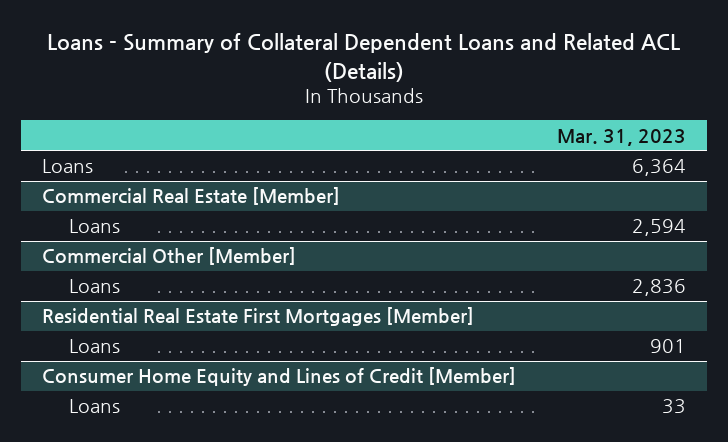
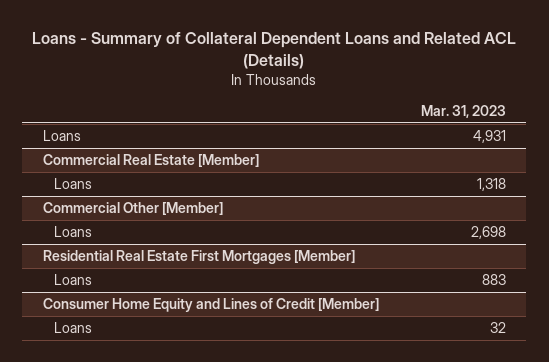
[632,159,687,177] 6,364 -> [472,129,506,143] 4,931
[632,219,687,237] 2,594 -> [476,177,506,191] 1,318
[632,279,687,297] 2,836 -> [470,225,506,239] 2,698
[650,339,687,354] 901 -> [481,273,506,285] 883
[662,399,687,415] 33 -> [489,321,506,333] 32

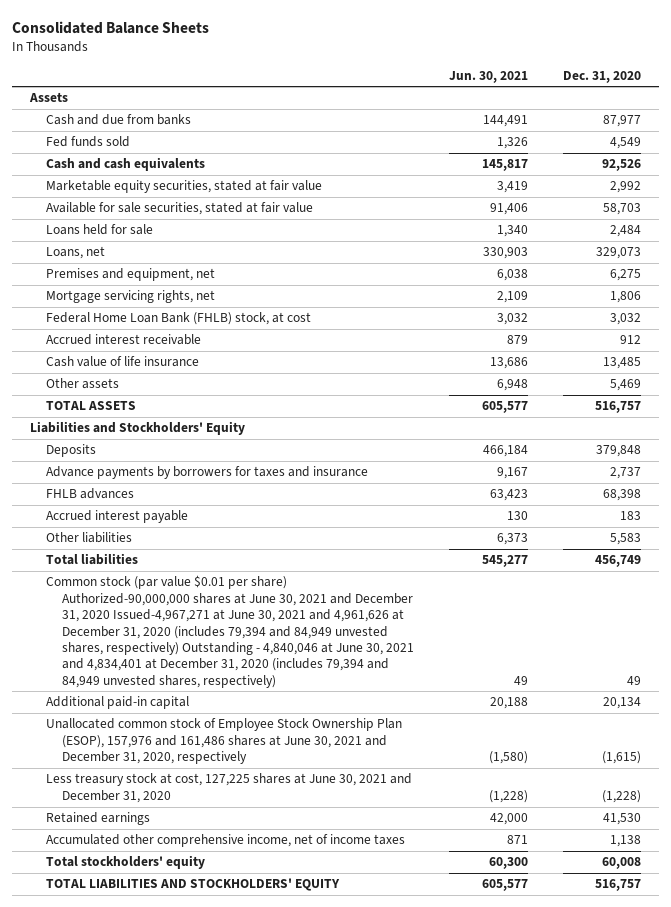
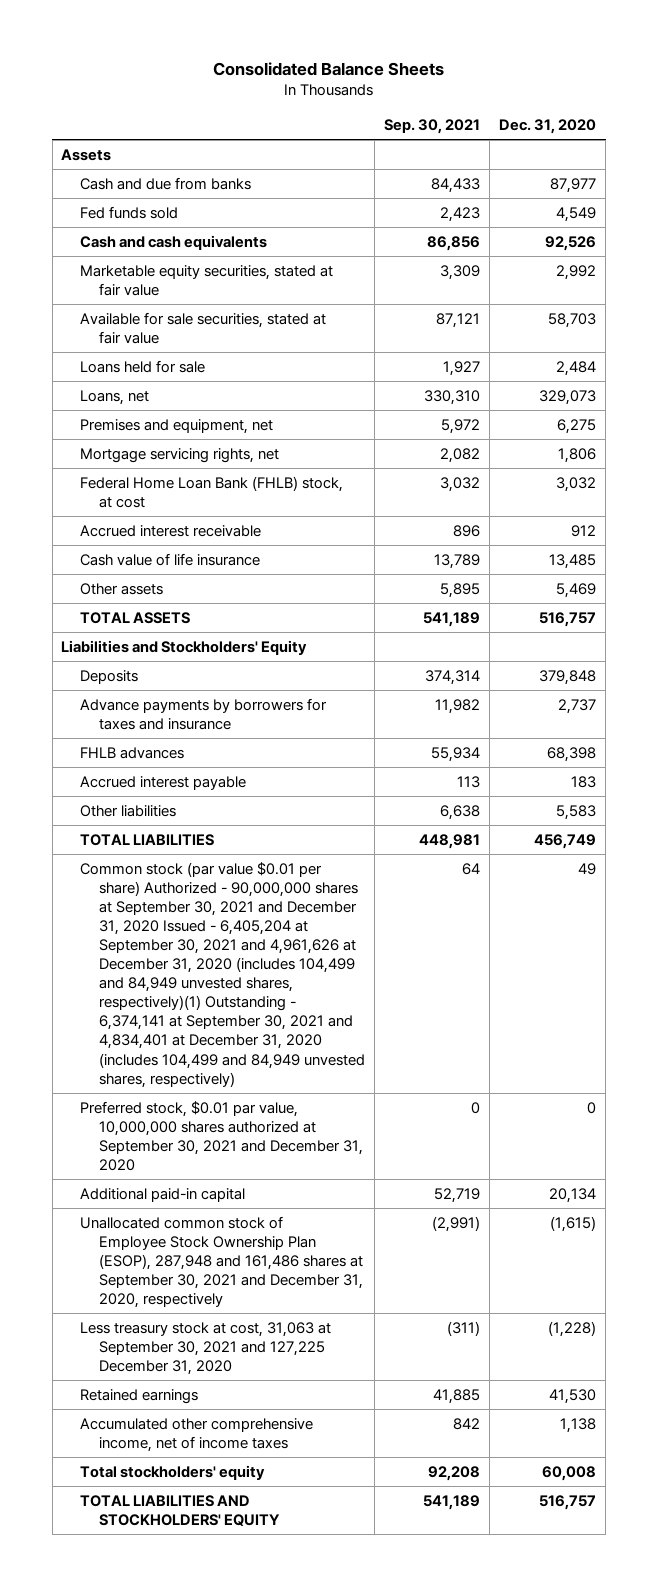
[449,70,529,83] Jun. 30, 2021 -> none
none -> [384,118,481,134] Sep. 30, 2021
[46,553,139,566] Total liabilities -> [80,833,215,846] TOTAL LIABILITIES
[46,575,415,688] Common stock (par value $0.01 per share) Authorized-90,000,000 shares at June 30, 2021 and December 31, 2020 Issued-4,967,271 at June 30, 2021 and 4,961,626 at December 31, 2020 (includes 79,394 and 84,949 unvested shares, respectively) Outstanding - 4,840,046 at June 30, 2021 and 4,834,401 at December 31, 2020 (includes 79,394 and 84,949 unvested shares, respectively) -> [80,861,366,1088] Common stock (par value $0.01 per share) Authorized - 90,000,000 shares at September 30, 2021 and December 31, 2020 Issued - 6,405,204 at September 30, 2021 and 4,961,626 at December 31, 2020 (includes 104,499 and 84,949 unvested shares, respectively)(1) Outstanding - 6,374,141 at September 30, 2021 and 4,834,401 at December 31, 2020 (includes 104,499 and 84,949 unvested shares, respectively)
none -> [80,1100,364,1172] Preferred stock, $0.01 par value, 10,000,000 shares authorized at September 30, 2021 and December 31, 2020
[46,718,403,765] Unallocated common stock of Employee Stock Ownership Plan (ESOP), 157,976 and 161,486 shares at June 30, 2021 and December 31, 2020, respectively -> [80,1215,364,1309] Unallocated common stock of Employee Stock Ownership Plan (ESOP), 287,948 and 161,486 shares at September 30, 2021 and December 31, 2020, respectively
[46,773,413,803] Less treasury stock at cost, 127,225 shares at June 30, 2021 and December 31, 2020 -> [80,1321,332,1375] Less treasury stock at cost, 31,063 at September 30, 2021 and 127,225 December 31, 2020

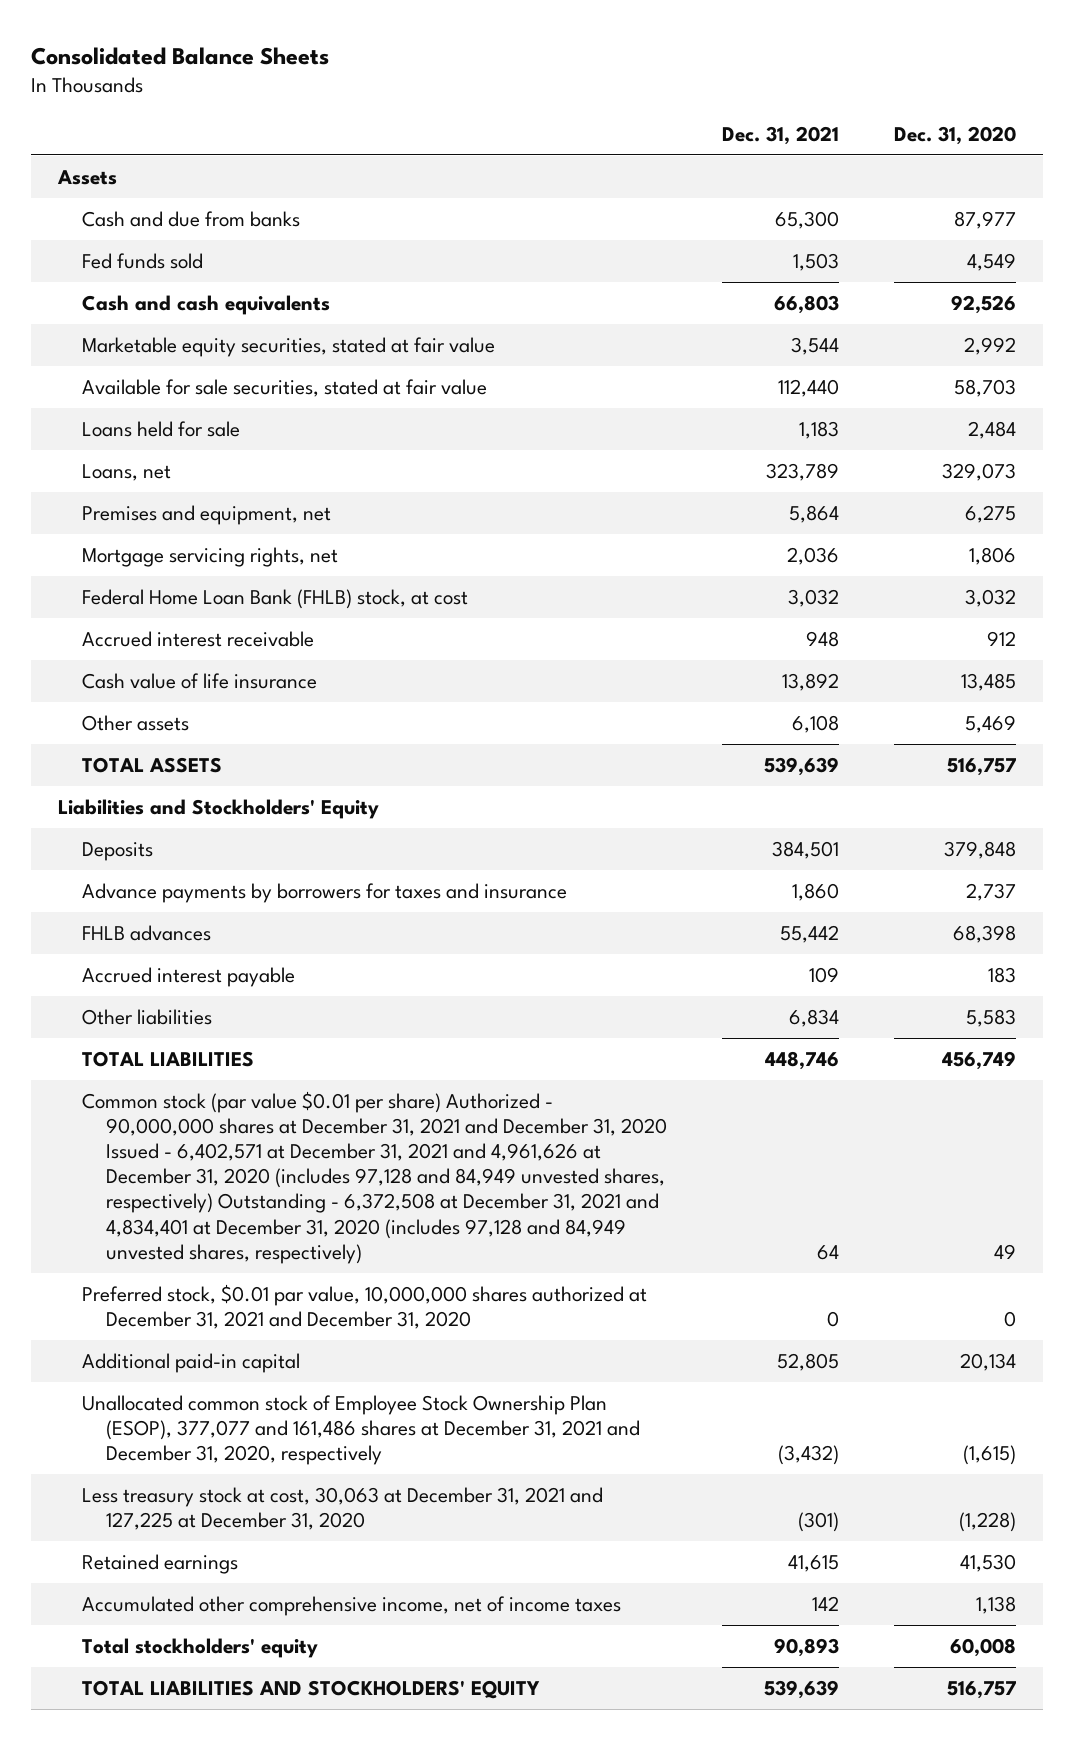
[384,118,481,134] Sep. 30, 2021 -> none
none -> [722,125,840,145] Dec. 31, 2021
[80,861,366,1088] Common stock (par value $0.01 per share) Authorized - 90,000,000 shares at September 30, 2021 and December 31, 2020 Issued - 6,405,204 at September 30, 2021 and 4,961,626 at December 31, 2020 (includes 104,499 and 84,949 unvested shares, respectively)(1) Outstanding - 6,374,141 at September 30, 2021 and 4,834,401 at December 31, 2020 (includes 104,499 and 84,949 unvested shares, respectively) -> [82,1090,668,1264] Common stock (par value $0.01 per share) Authorized - 90,000,000 shares at December 31, 2021 and December 31, 2020 Issued - 6,402,571 at December 31, 2021 and 4,961,626 at December 31, 2020 (includes 97,128 and 84,949 unvested shares, respectively) Outstanding - 6,372,508 at December 31, 2021 and 4,834,401 at December 31, 2020 (includes 97,128 and 84,949 unvested shares, respectively)
[80,1100,364,1172] Preferred stock, $0.01 par value, 10,000,000 shares authorized at September 30, 2021 and December 31, 2020 -> [82,1283,648,1329] Preferred stock, $0.01 par value, 10,000,000 shares authorized at December 31, 2021 and December 31, 2020
[80,1215,364,1309] Unallocated common stock of Employee Stock Ownership Plan (ESOP), 287,948 and 161,486 shares at September 30, 2021 and December 31, 2020, respectively -> [82,1394,641,1466] Unallocated common stock of Employee Stock Ownership Plan (ESOP), 377,077 and 161,486 shares at December 31, 2021 and December 31, 2020, respectively
[80,1321,332,1375] Less treasury stock at cost, 31,063 at September 30, 2021 and 127,225 December 31, 2020 -> [82,1486,604,1530] Less treasury stock at cost, 30,063 at December 31, 2021 and 127,225 at December 31, 2020

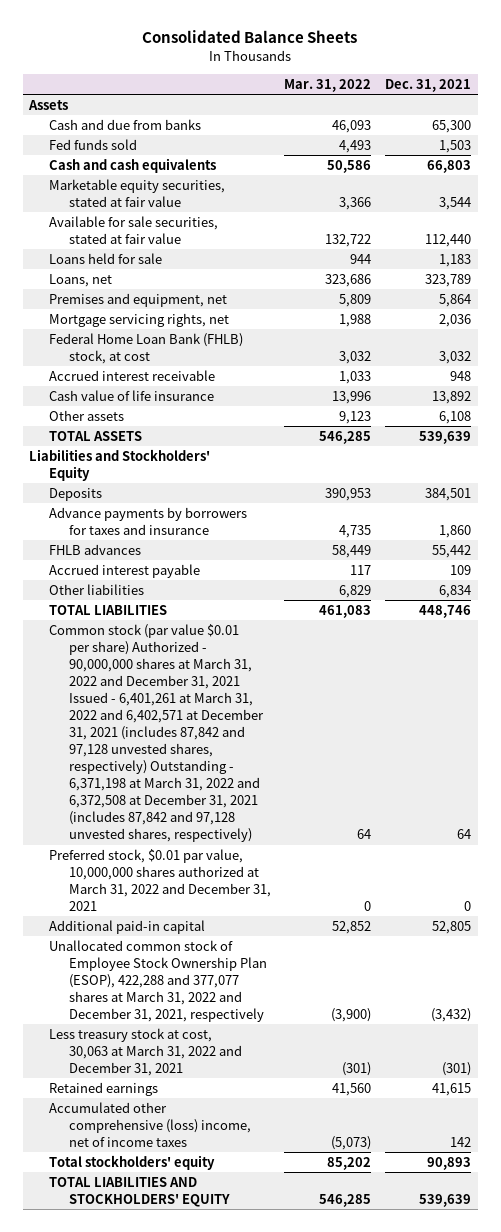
[893,125,1016,145] Dec. 31, 2020 -> none
none -> [284,79,372,93] Mar. 31, 2022
[82,1090,668,1264] Common stock (par value $0.01 per share) Authorized - 90,000,000 shares at December 31, 2021 and December 31, 2020 Issued - 6,402,571 at December 31, 2021 and 4,961,626 at December 31, 2020 (includes 97,128 and 84,949 unvested shares, respectively) Outstanding - 6,372,508 at December 31, 2021 and 4,834,401 at December 31, 2020 (includes 97,128 and 84,949 unvested shares, respectively) -> [49,623,264,843] Common stock (par value $0.01 per share) Authorized - 90,000,000 shares at March 31, 2022 and December 31, 2021 Issued - 6,401,261 at March 31, 2022 and 6,402,571 at December 31, 2021 (includes 87,842 and 97,128 unvested shares, respectively) Outstanding - 6,371,198 at March 31, 2022 and 6,372,508 at December 31, 2021 (includes 87,842 and 97,128 unvested shares, respectively)
[82,1283,648,1329] Preferred stock, $0.01 par value, 10,000,000 shares authorized at December 31, 2021 and December 31, 2020 -> [49,848,271,912] Preferred stock, $0.01 par value, 10,000,000 shares authorized at March 31, 2022 and December 31, 2021
[82,1394,641,1466] Unallocated common stock of Employee Stock Ownership Plan (ESOP), 377,077 and 161,486 shares at December 31, 2021 and December 31, 2020, respectively -> [49,939,267,1023] Unallocated common stock of Employee Stock Ownership Plan (ESOP), 422,288 and 377,077 shares at March 31, 2022 and December 31, 2021, respectively
[82,1486,604,1530] Less treasury stock at cost, 30,063 at December 31, 2021 and 127,225 at December 31, 2020 -> [49,1027,242,1077] Less treasury stock at cost, 30,063 at March 31, 2022 and December 31, 2021
[82,1595,622,1616] Accumulated other comprehensive income, net of income taxes -> [49,1101,251,1148] Accumulated other comprehensive (loss) income, net of income taxes

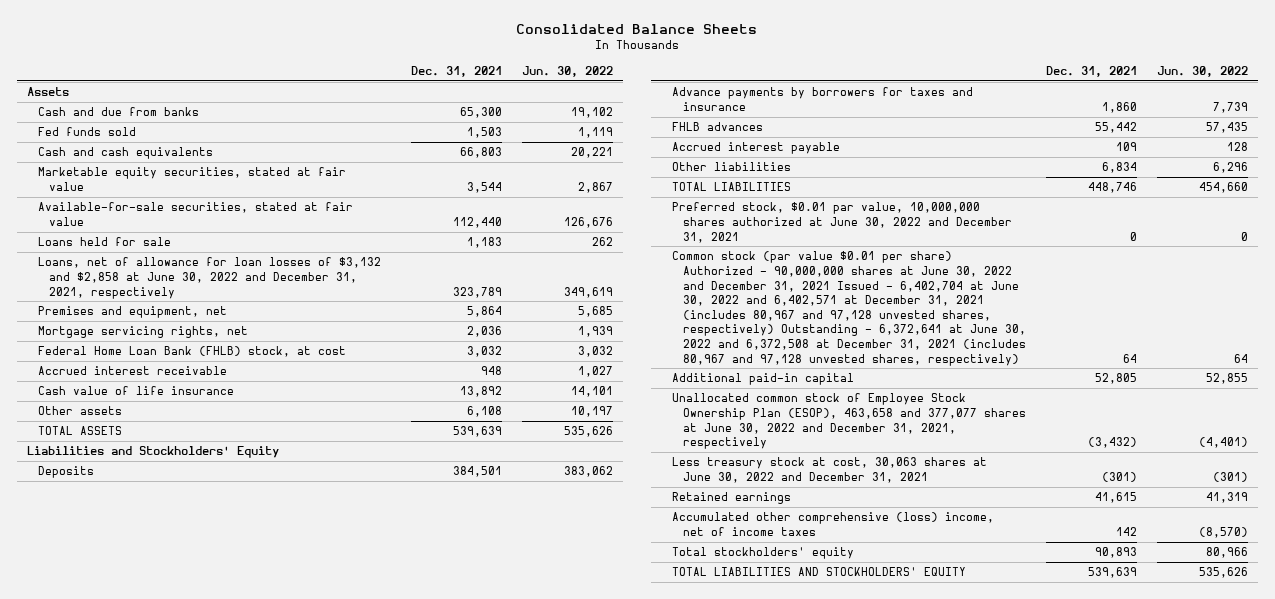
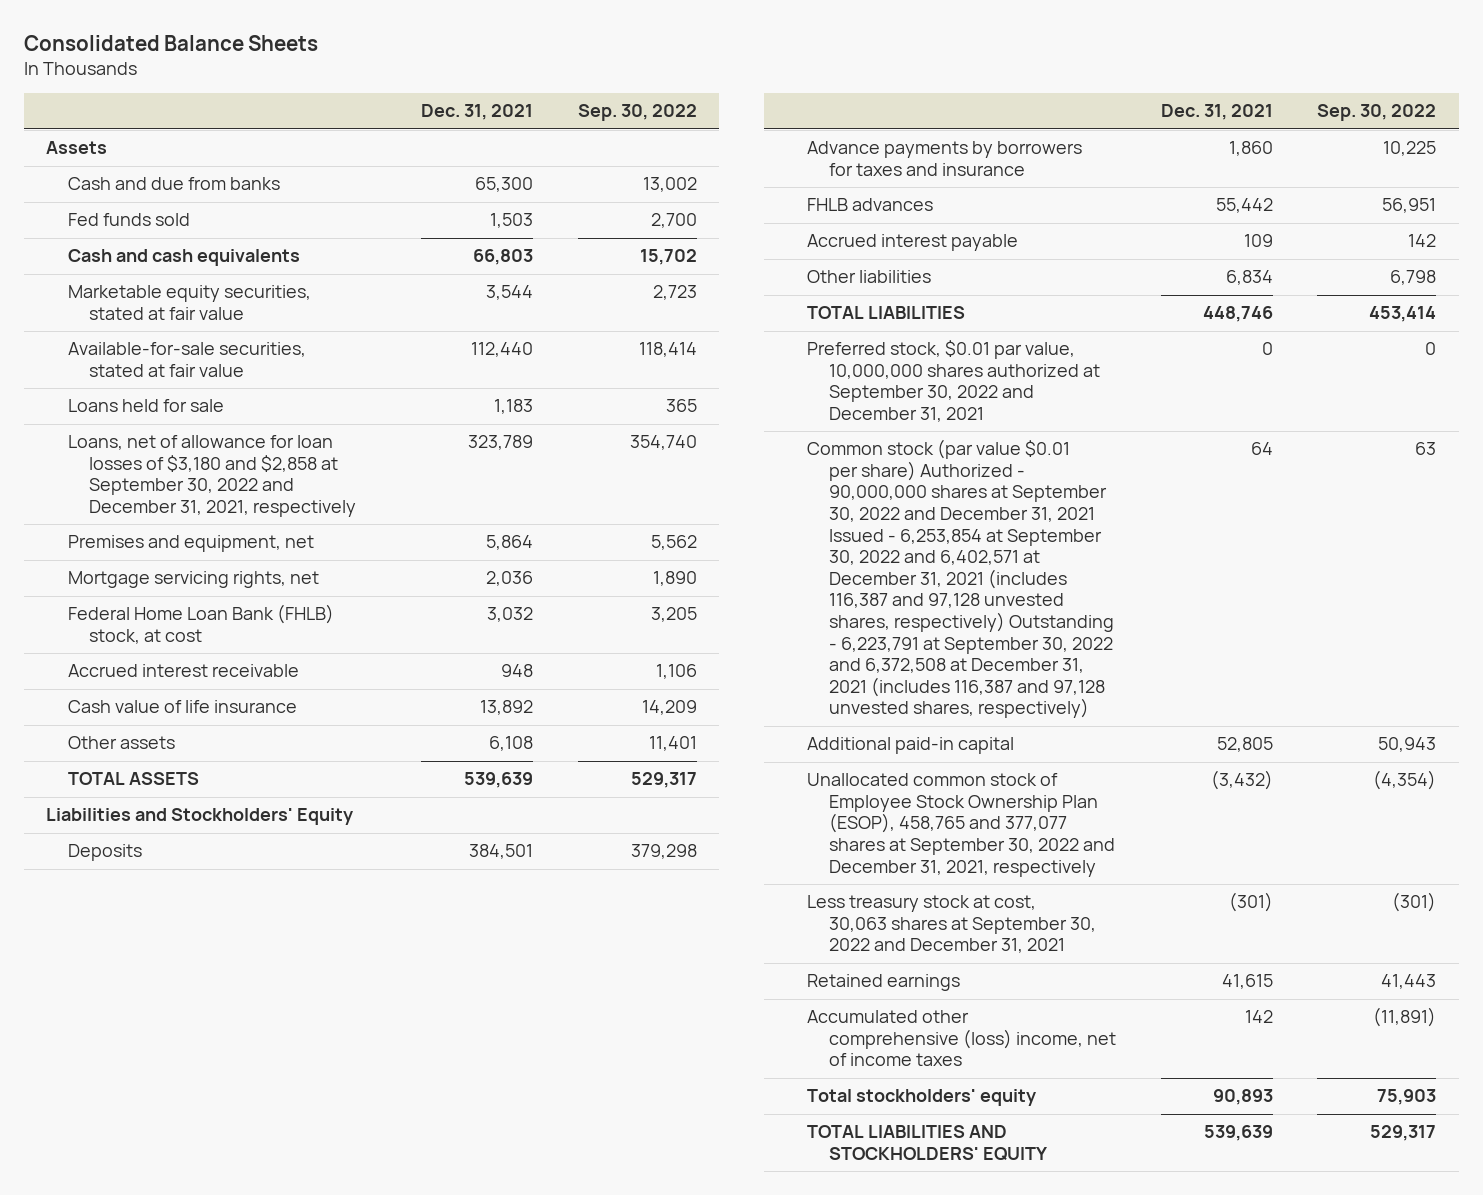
[522,66,614,78] Jun. 30, 2022 -> none
none -> [577,104,697,122] Sep. 30, 2022
[37,257,381,299] Loans, net of allowance for loan losses of $3,132 and $2,858 at June 30, 2022 and December 31, 2021, respectively -> [67,435,356,518] Loans, net of allowance for loan losses of $3,180 and $2,858 at September 30, 2022 and December 31, 2021, respectively
[672,202,1013,243] Preferred stock, $0.01 par value, 10,000,000 shares authorized at June 30, 2022 and December 31, 2021 -> [807,340,1100,423] Preferred stock, $0.01 par value, 10,000,000 shares authorized at September 30, 2022 and December 31, 2021
[672,251,1027,366] Common stock (par value $0.01 per share) Authorized - 90,000,000 shares at June 30, 2022 and December 31, 2021 Issued - 6,402,704 at June 30, 2022 and 6,402,571 at December 31, 2021 (includes 80,967 and 97,128 unvested shares, respectively) Outstanding - 6,372,641 at June 30, 2022 and 6,372,508 at December 31, 2021 (includes 80,967 and 97,128 unvested shares, respectively) -> [807,439,1114,719] Common stock (par value $0.01 per share) Authorized - 90,000,000 shares at September 30, 2022 and December 31, 2021 Issued - 6,253,854 at September 30, 2022 and 6,402,571 at December 31, 2021 (includes 116,387 and 97,128 unvested shares, respectively) Outstanding - 6,223,791 at September 30, 2022 and 6,372,508 at December 31, 2021 (includes 116,387 and 97,128 unvested shares, respectively)
[672,393,1027,450] Unallocated common stock of Employee Stock Ownership Plan (ESOP), 463,658 and 377,077 shares at June 30, 2022 and December 31, 2021, respectively -> [807,773,1115,877] Unallocated common stock of Employee Stock Ownership Plan (ESOP), 458,765 and 377,077 shares at September 30, 2022 and December 31, 2021, respectively
[672,457,988,483] Less treasury stock at cost, 30,063 shares at June 30, 2022 and December 31, 2021 -> [807,895,1096,954] Less treasury stock at cost, 30,063 shares at September 30, 2022 and December 31, 2021

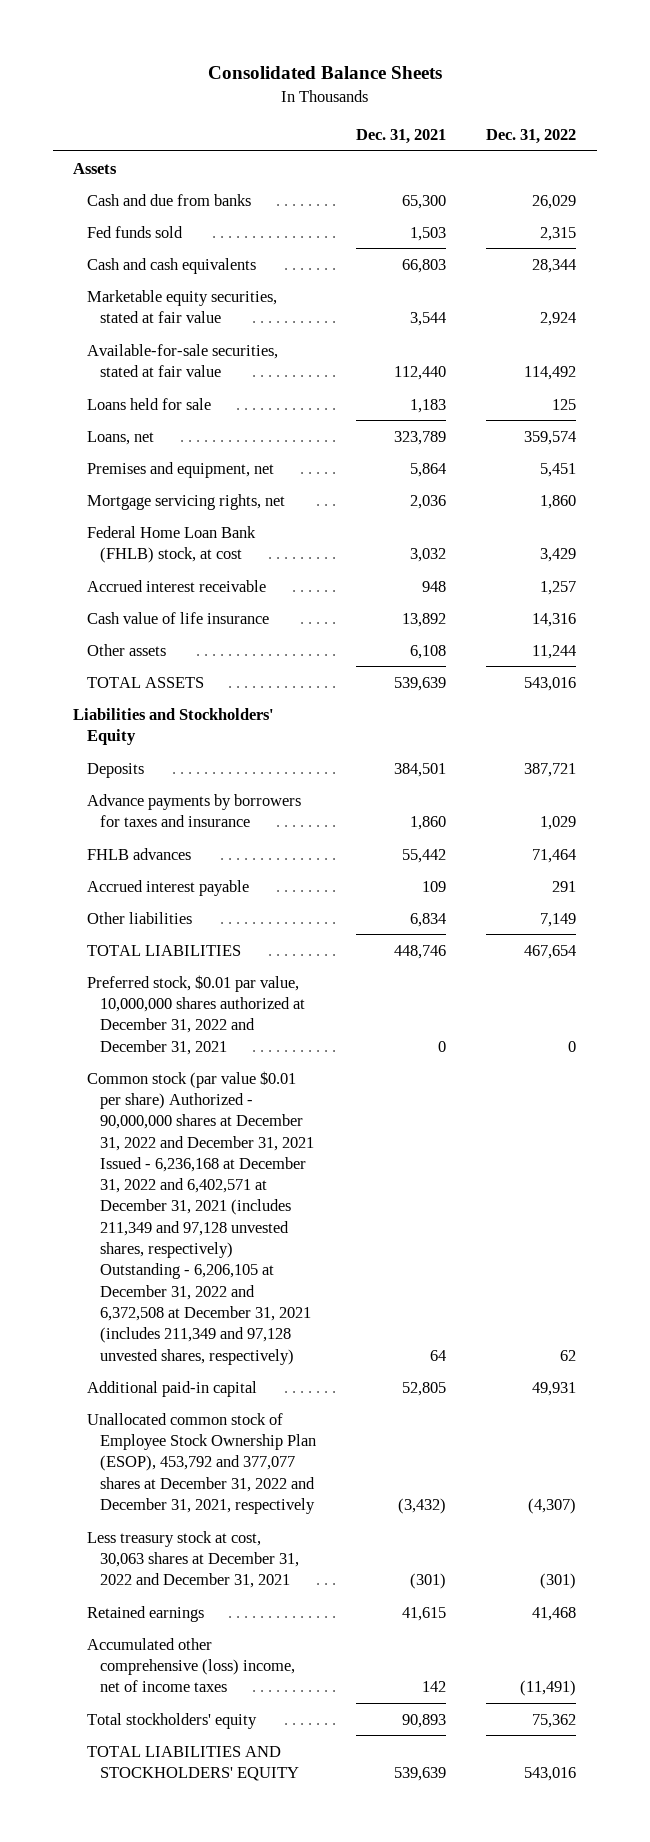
[577,104,697,122] Sep. 30, 2022 -> none
none -> [486,128,577,144] Dec. 31, 2022
[67,435,356,518] Loans, net of allowance for loan losses of $3,180 and $2,858 at September 30, 2022 and December 31, 2021, respectively -> [86,430,154,445] Loans, net
[807,340,1100,423] Preferred stock, $0.01 par value, 10,000,000 shares authorized at September 30, 2022 and December 31, 2021 -> [86,974,306,1055] Preferred stock, $0.01 par value, 10,000,000 shares authorized at December 31, 2022 and December 31, 2021
[807,439,1114,719] Common stock (par value $0.01 per share) Authorized - 90,000,000 shares at September 30, 2022 and December 31, 2021 Issued - 6,253,854 at September 30, 2022 and 6,402,571 at December 31, 2021 (includes 116,387 and 97,128 unvested shares, respectively) Outstanding - 6,223,791 at September 30, 2022 and 6,372,508 at December 31, 2021 (includes 116,387 and 97,128 unvested shares, respectively) -> [86,1070,315,1365] Common stock (par value $0.01 per share) Authorized - 90,000,000 shares at December 31, 2022 and December 31, 2021 Issued - 6,236,168 at December 31, 2022 and 6,402,571 at December 31, 2021 (includes 211,349 and 97,128 unvested shares, respectively) Outstanding - 6,206,105 at December 31, 2022 and 6,372,508 at December 31, 2021 (includes 211,349 and 97,128 unvested shares, respectively)
[807,773,1115,877] Unallocated common stock of Employee Stock Ownership Plan (ESOP), 458,765 and 377,077 shares at September 30, 2022 and December 31, 2021, respectively -> [86,1412,317,1514] Unallocated common stock of Employee Stock Ownership Plan (ESOP), 453,792 and 377,077 shares at December 31, 2022 and December 31, 2021, respectively
[807,895,1096,954] Less treasury stock at cost, 30,063 shares at September 30, 2022 and December 31, 2021 -> [86,1530,300,1589] Less treasury stock at cost, 30,063 shares at December 31, 2022 and December 31, 2021

